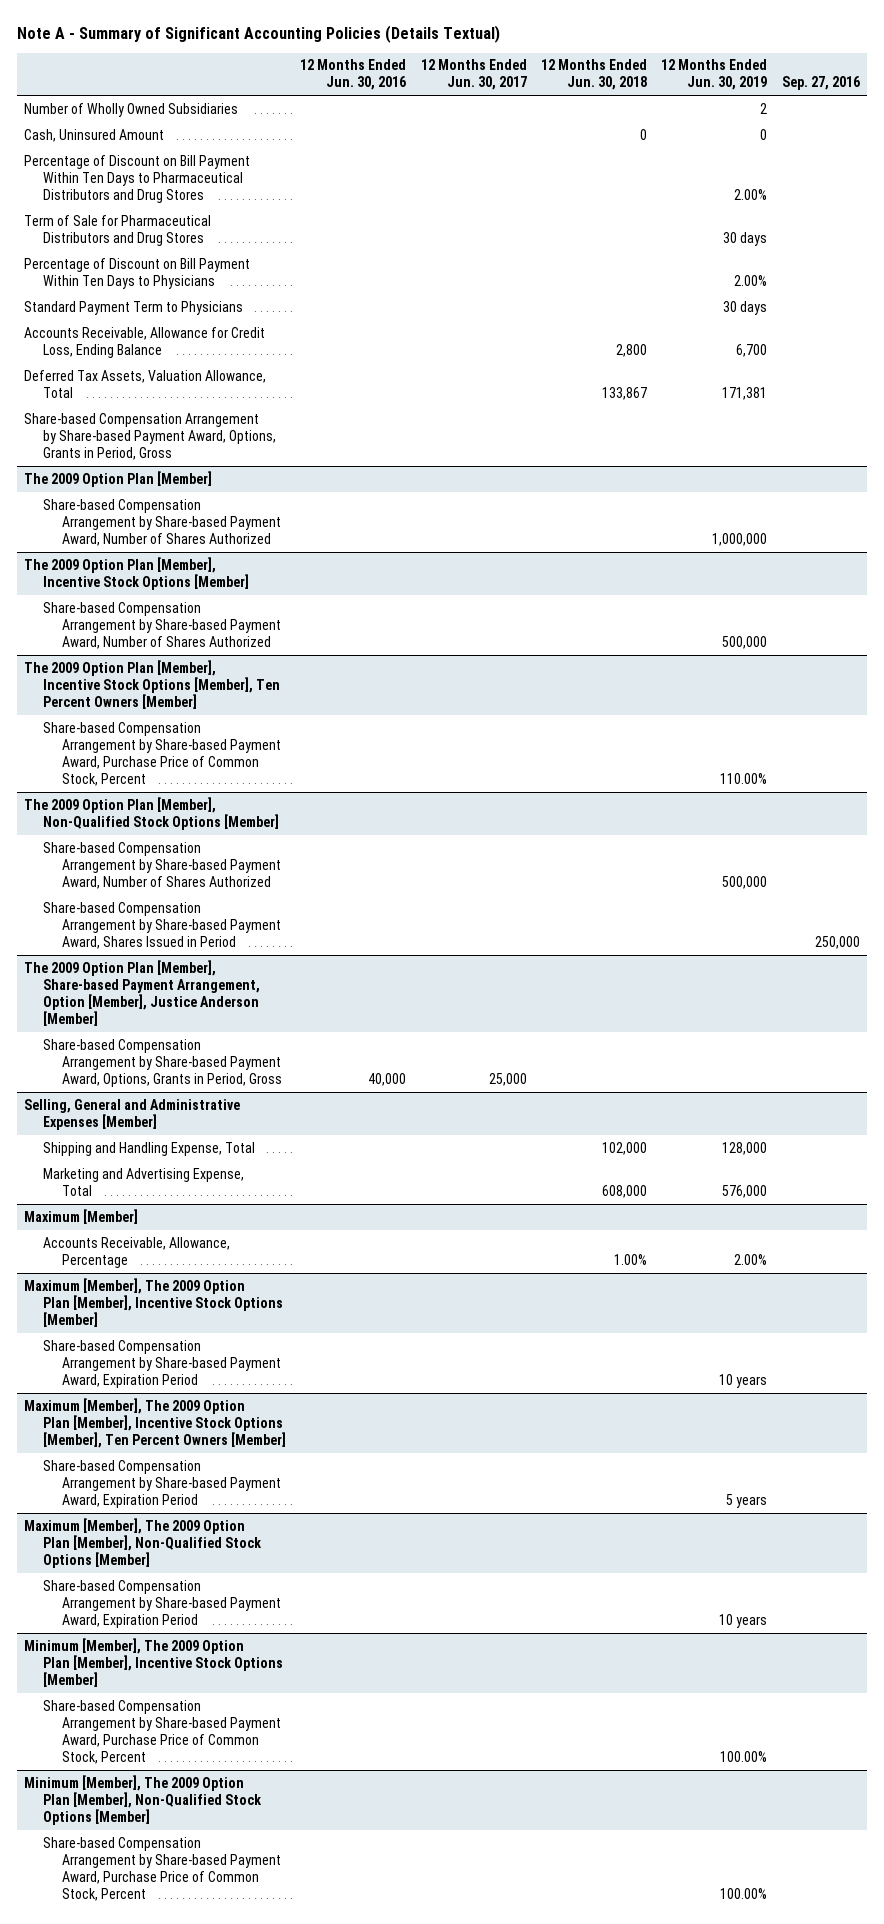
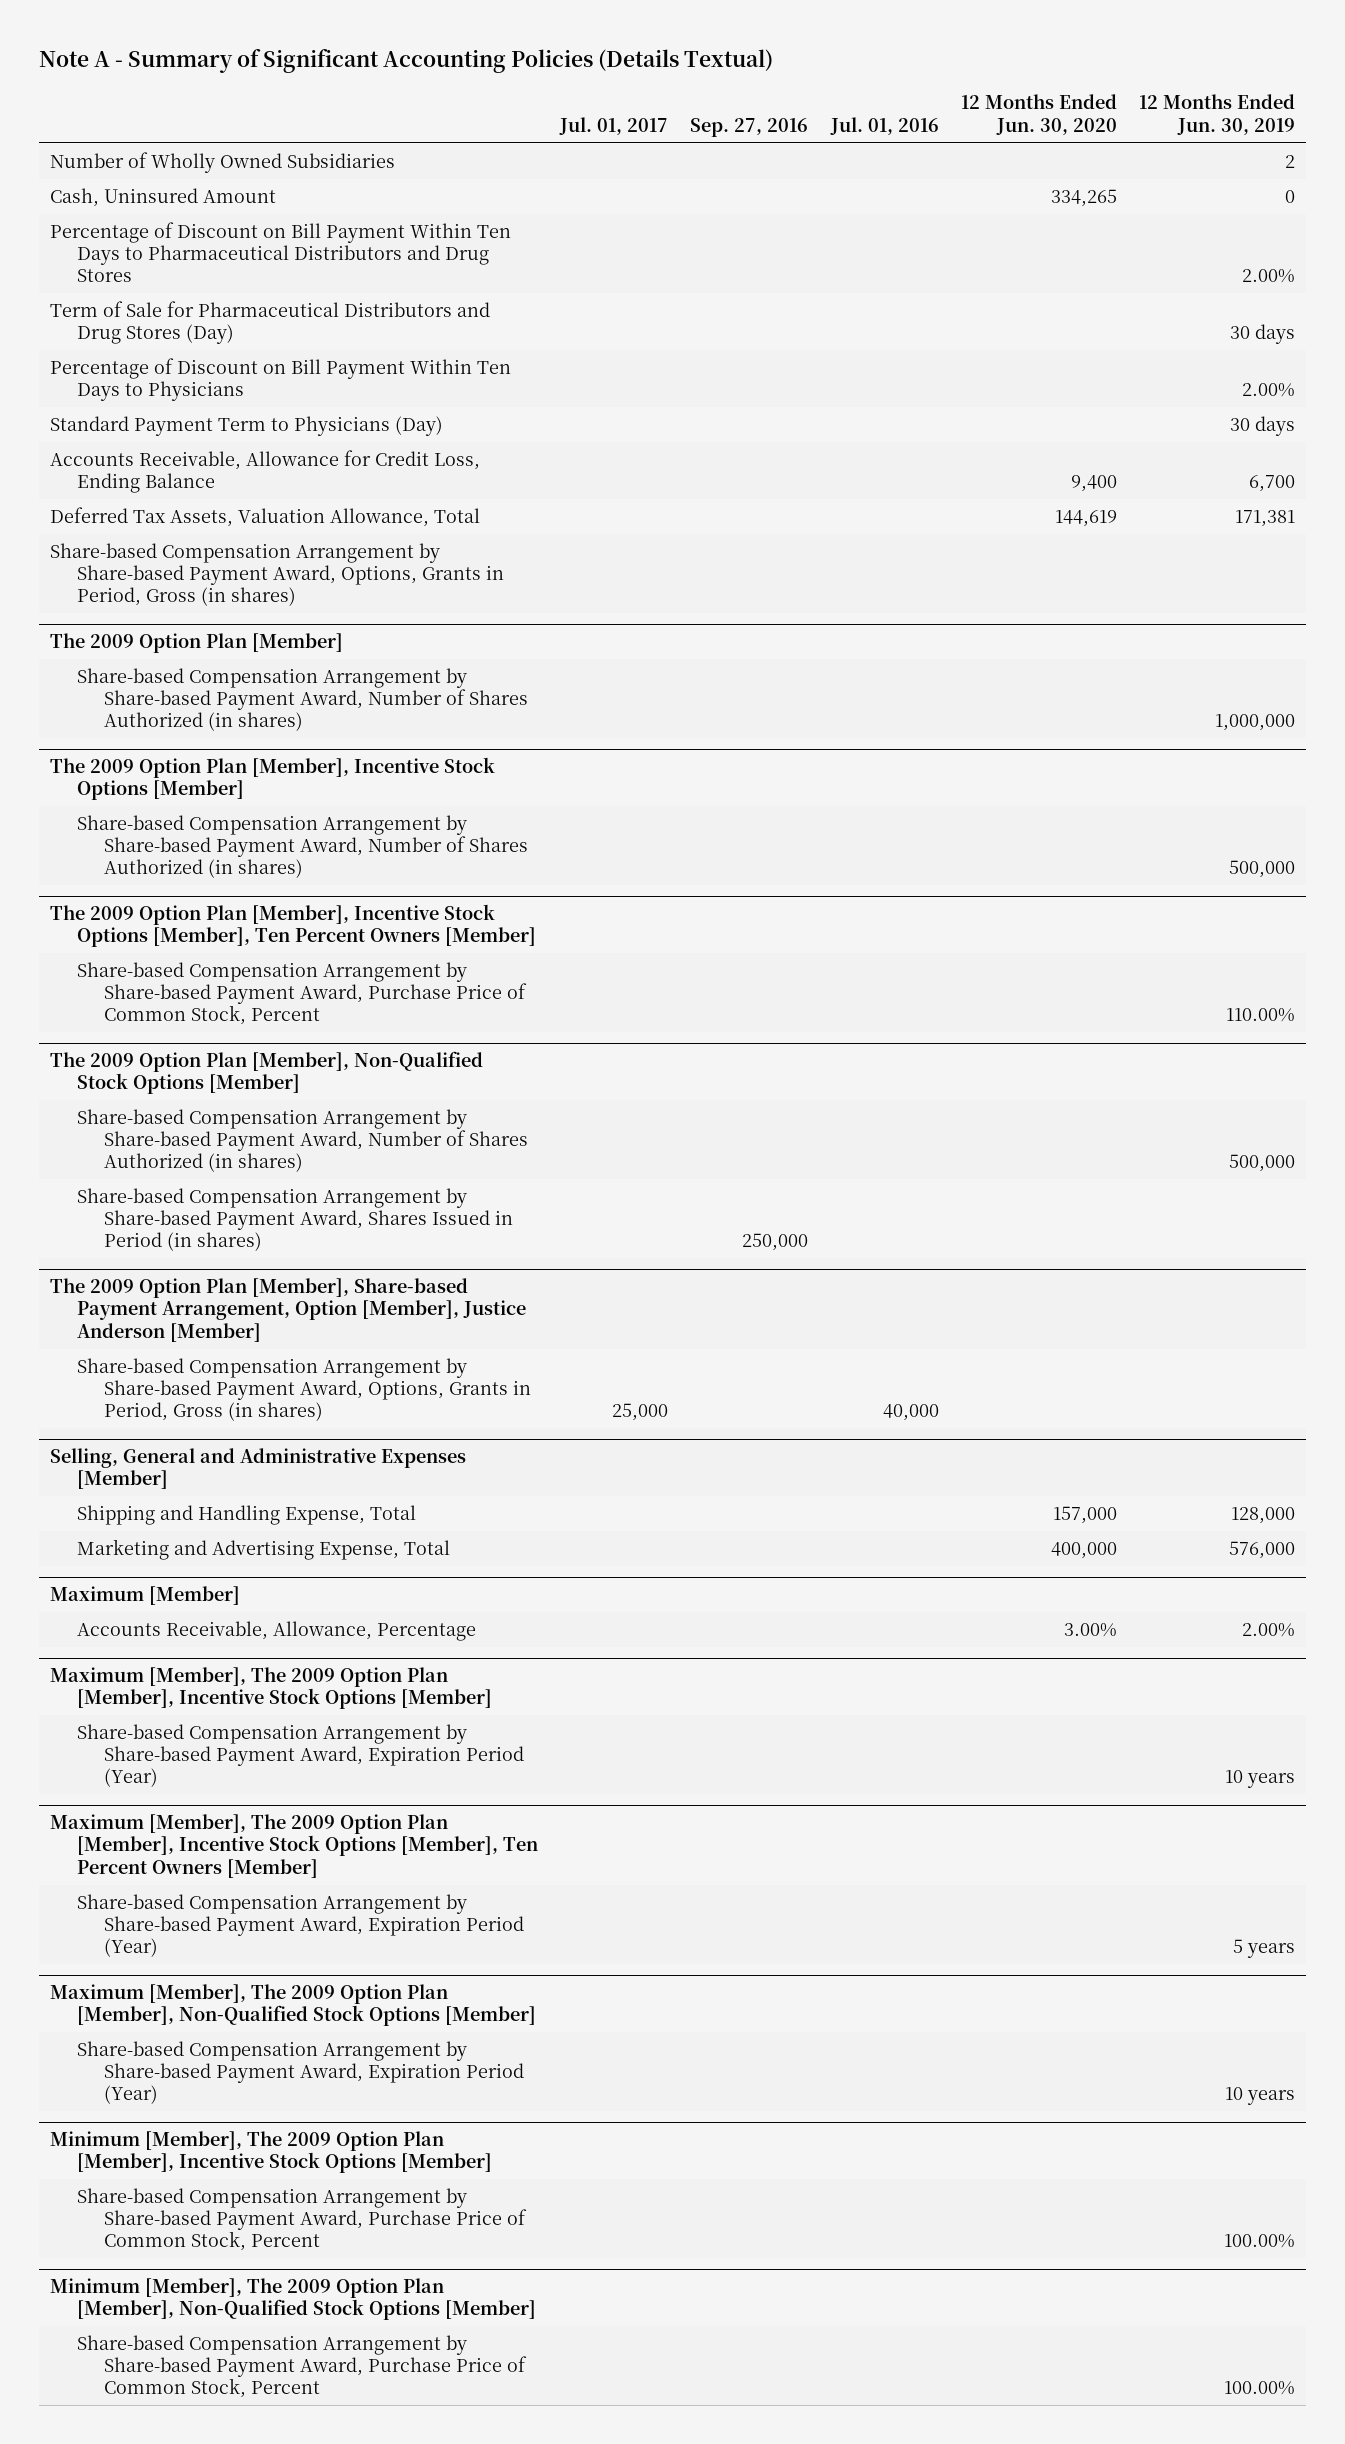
[300,59,407,91] 12 Months Ended Jun. 30, 2016 -> none
[420,59,527,91] 12 Months Ended Jun. 30, 2017 -> none
[541,59,648,91] 12 Months Ended Jun. 30, 2018 -> none
none -> [559,116,669,135] Jul. 01, 2017
none -> [829,116,939,135] Jul. 01, 2016
none -> [960,94,1117,135] 12 Months Ended Jun. 30, 2020
[24,214,212,246] Term of Sale for Pharmaceutical Distributors and Drug Stores -> [50,301,491,345] Term of Sale for Pharmaceutical Distributors and Drug Stores (Day)
[24,300,244,315] Standard Payment Term to Physicians -> [50,416,444,437] Standard Payment Term to Physicians (Day)
[24,412,277,460] Share-based Compensation Arrangement by Share-based Payment Award, Options, Grants in Period, Gross -> [50,543,505,607] Share-based Compensation Arrangement by Share-based Payment Award, Options, Grants in Period, Gross (in shares)
[43,498,282,546] Share-based Compensation Arrangement by Share-based Payment Award, Number of Shares Authorized -> [77,668,529,732] Share-based Compensation Arrangement by Share-based Payment Award, Number of Shares Authorized (in shares)
[43,601,282,649] Share-based Compensation Arrangement by Share-based Payment Award, Number of Shares Authorized -> [77,815,529,879] Share-based Compensation Arrangement by Share-based Payment Award, Number of Shares Authorized (in shares)
[43,841,282,889] Share-based Compensation Arrangement by Share-based Payment Award, Number of Shares Authorized -> [77,1109,529,1173] Share-based Compensation Arrangement by Share-based Payment Award, Number of Shares Authorized (in shares)
[43,901,282,949] Share-based Compensation Arrangement by Share-based Payment Award, Shares Issued in Period -> [77,1188,514,1252] Share-based Compensation Arrangement by Share-based Payment Award, Shares Issued in Period (in shares)
[43,1038,283,1087] Share-based Compensation Arrangement by Share-based Payment Award, Options, Grants in Period, Gross -> [77,1358,532,1422] Share-based Compensation Arrangement by Share-based Payment Award, Options, Grants in Period, Gross (in shares)
[43,1339,282,1388] Share-based Compensation Arrangement by Share-based Payment Award, Expiration Period -> [77,1724,525,1788] Share-based Compensation Arrangement by Share-based Payment Award, Expiration Period (Year)
[43,1459,282,1508] Share-based Compensation Arrangement by Share-based Payment Award, Expiration Period -> [77,1894,525,1958] Share-based Compensation Arrangement by Share-based Payment Award, Expiration Period (Year)
[43,1579,282,1628] Share-based Compensation Arrangement by Share-based Payment Award, Expiration Period -> [77,2041,525,2105] Share-based Compensation Arrangement by Share-based Payment Award, Expiration Period (Year)

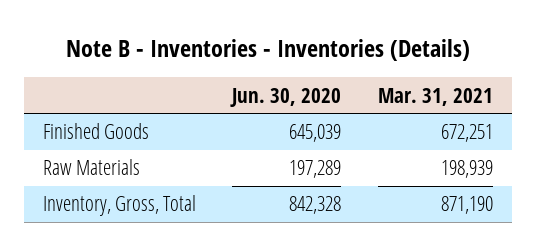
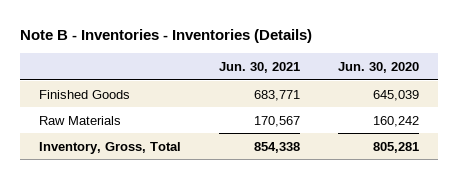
[378,87,494,106] Mar. 31, 2021 -> none
none -> [218,62,300,74] Jun. 30, 2021
[289,160,342,179] 197,289 -> [373,115,420,127] 160,242
[289,196,342,215] 842,328 -> [373,141,420,153] 805,281

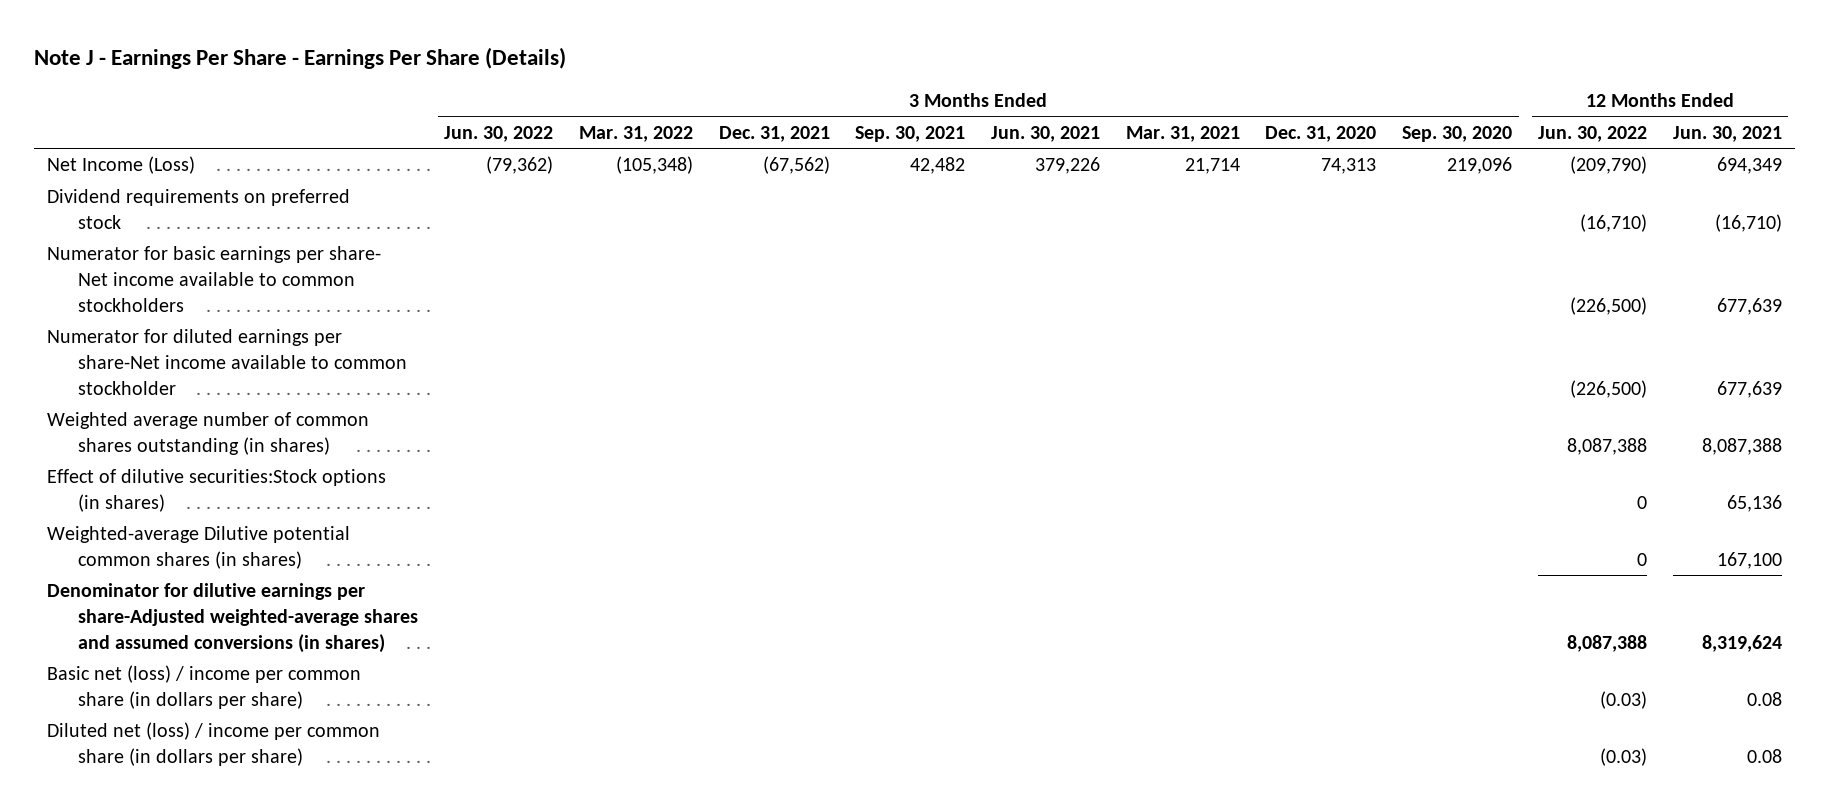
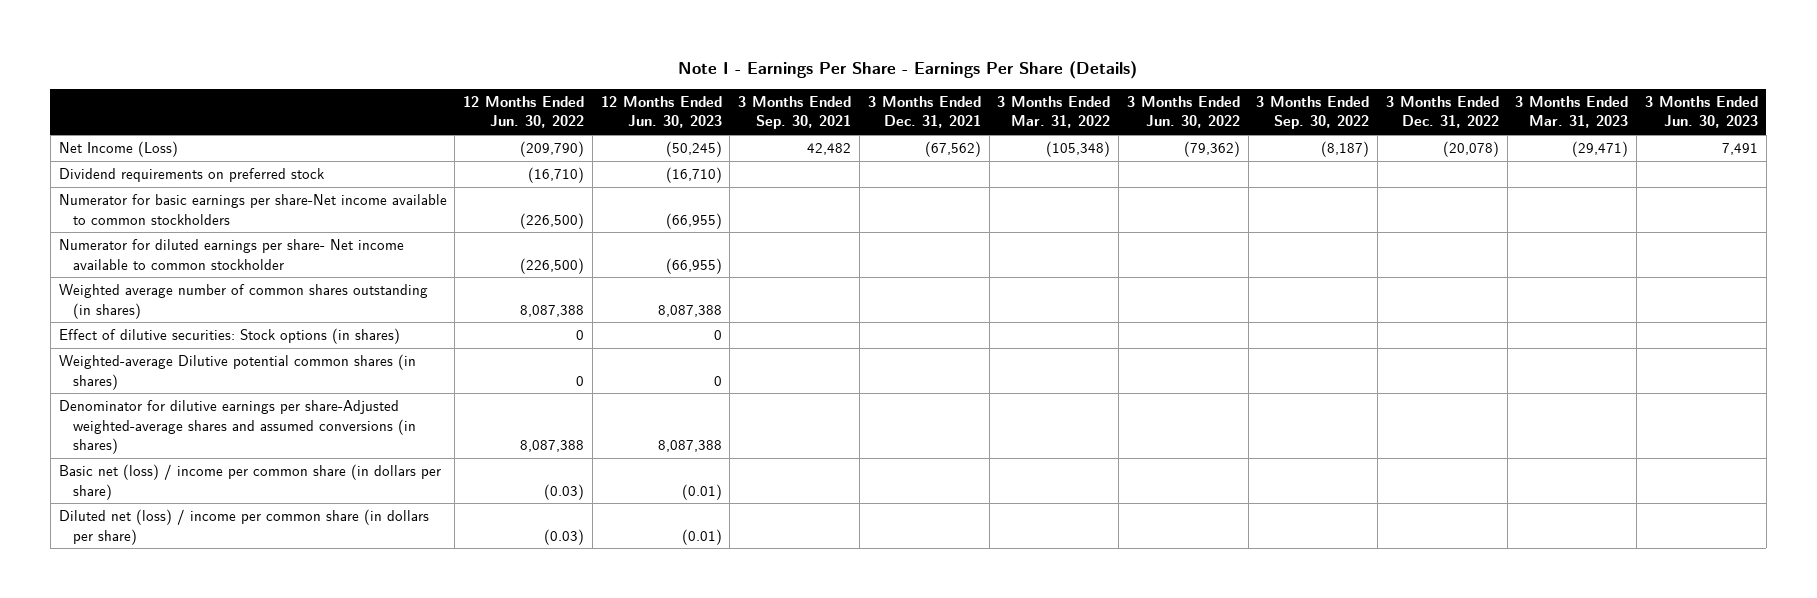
[33,46,566,69] Note J - Earnings Per Share - Earnings Per Share (Details) -> [678,60,1138,79] Note I - Earnings Per Share - Earnings Per Share (Details)
[991,125,1101,142] Jun. 30, 2021 -> none
[1125,125,1240,142] Mar. 31, 2021 -> none
[1265,125,1377,142] Dec. 31, 2020 -> none
[1402,125,1513,142] Sep. 30, 2020 -> none
[1672,125,1782,142] Jun. 30, 2021 -> none
none -> [600,95,722,129] 12 Months Ended Jun. 30, 2023
none -> [1256,95,1370,130] 3 Months Ended Sep. 30, 2022
none -> [1385,95,1499,129] 3 Months Ended Dec. 31, 2022
none -> [1515,95,1629,129] 3 Months Ended Mar. 31, 2023
none -> [1644,95,1758,129] 3 Months Ended Jun. 30, 2023
[46,246,381,313] Numerator for basic earnings per share- Net income available to common stockholders -> [58,194,447,225] Numerator for basic earnings per share-Net income available to common stockholders
[46,329,408,396] Numerator for diluted earnings per share-Net income available to common stockholder -> [58,239,404,270] Numerator for diluted earnings per share- Net income available to common stockholder
[46,469,386,513] Effect of dilutive securities:Stock options (in shares) -> [58,328,400,345] Effect of dilutive securities: Stock options (in shares)

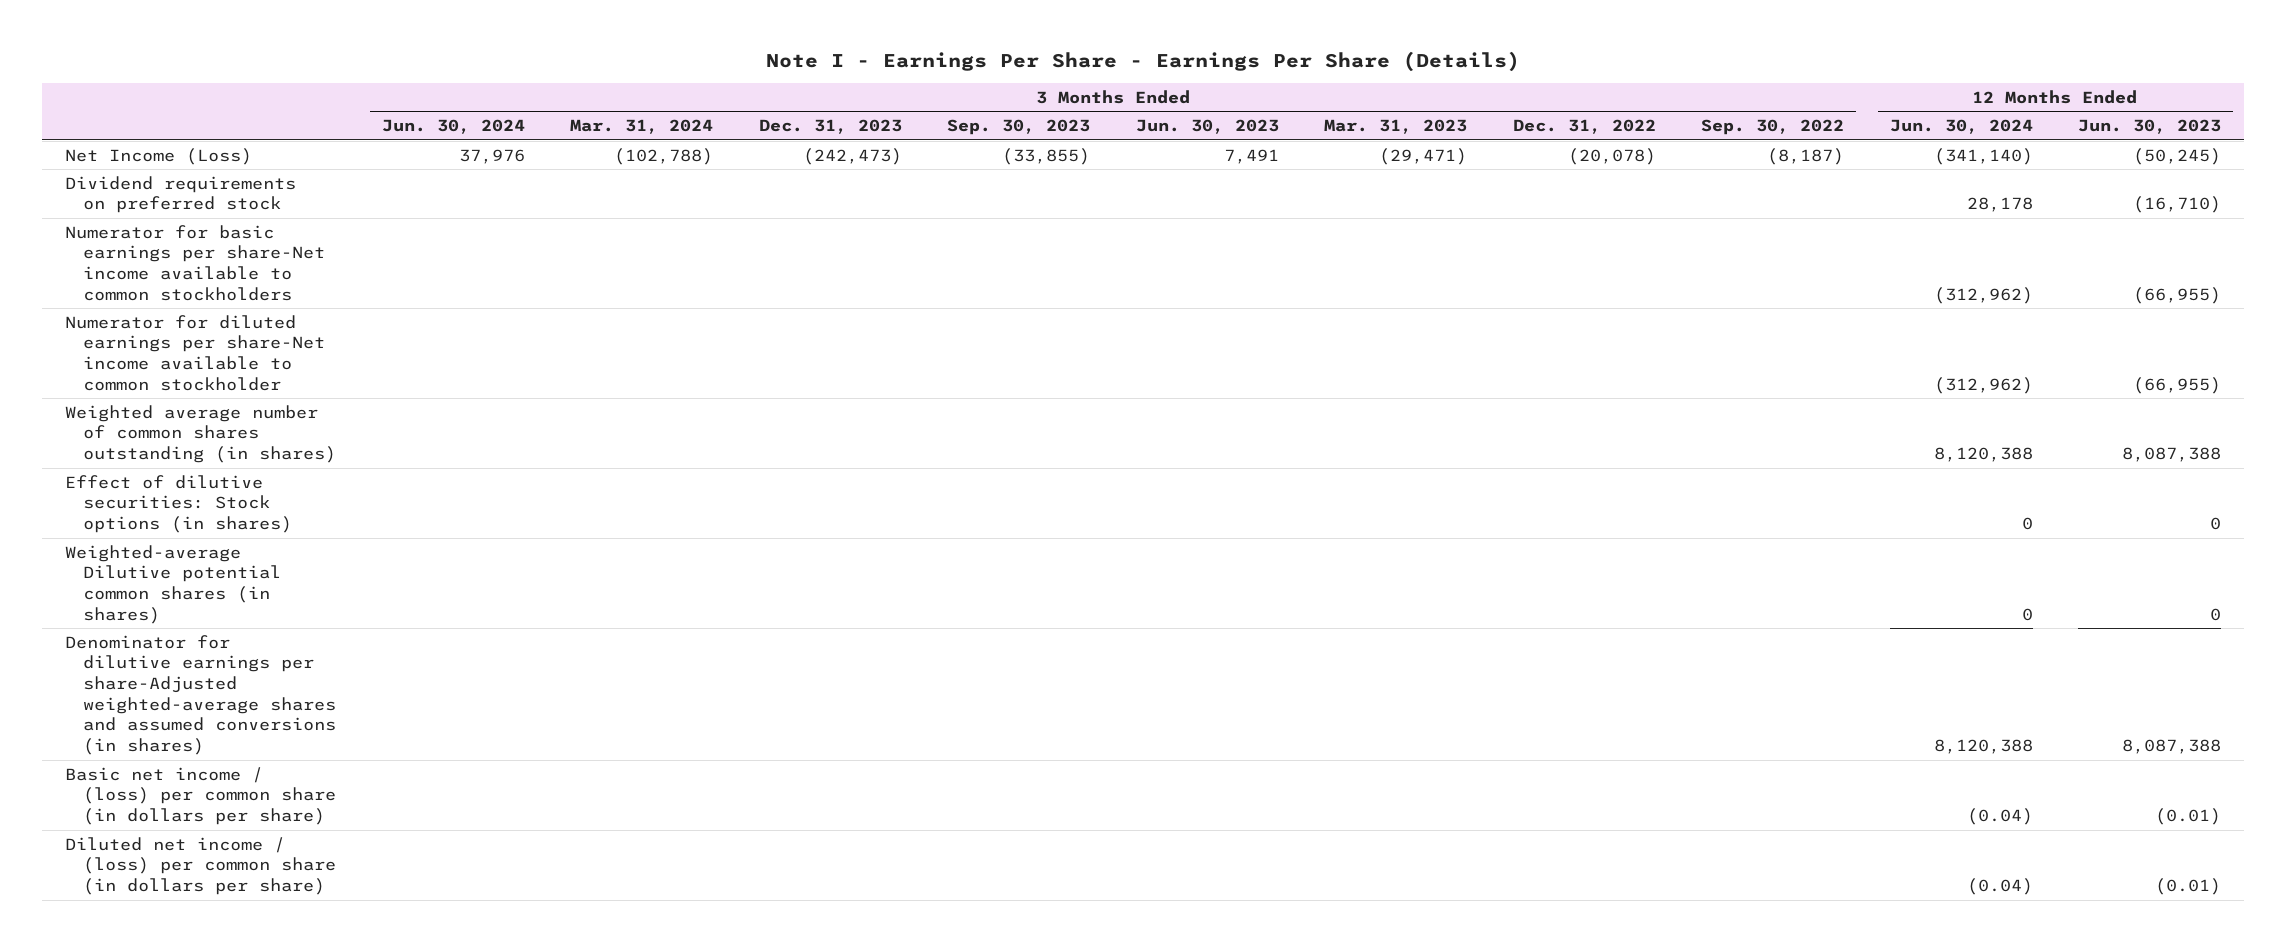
[463,95,585,129] 12 Months Ended Jun. 30, 2022 -> none
[738,95,852,130] 3 Months Ended Sep. 30, 2021 -> none
[867,95,981,129] 3 Months Ended Dec. 31, 2021 -> none
[997,95,1111,129] 3 Months Ended Mar. 31, 2022 -> none
[1126,95,1240,129] 3 Months Ended Jun. 30, 2022 -> none
none -> [381,119,525,135] Jun. 30, 2024
none -> [570,119,714,135] Mar. 31, 2024
none -> [758,119,902,135] Dec. 31, 2023
none -> [947,119,1091,136] Sep. 30, 2023
none -> [1889,119,2033,135] Jun. 30, 2024
[58,239,404,270] Numerator for diluted earnings per share- Net income available to common stockholder -> [64,314,326,391] Numerator for diluted earnings per share-Net income available to common stockholder
[58,464,441,500] Basic net (loss) / income per common share (in dollars per share) -> [64,766,337,826] Basic net income / (loss) per common share (in dollars per share)
[58,509,429,545] Diluted net (loss) / income per common share (in dollars per share) -> [64,836,337,896] Diluted net income / (loss) per common share (in dollars per share)

